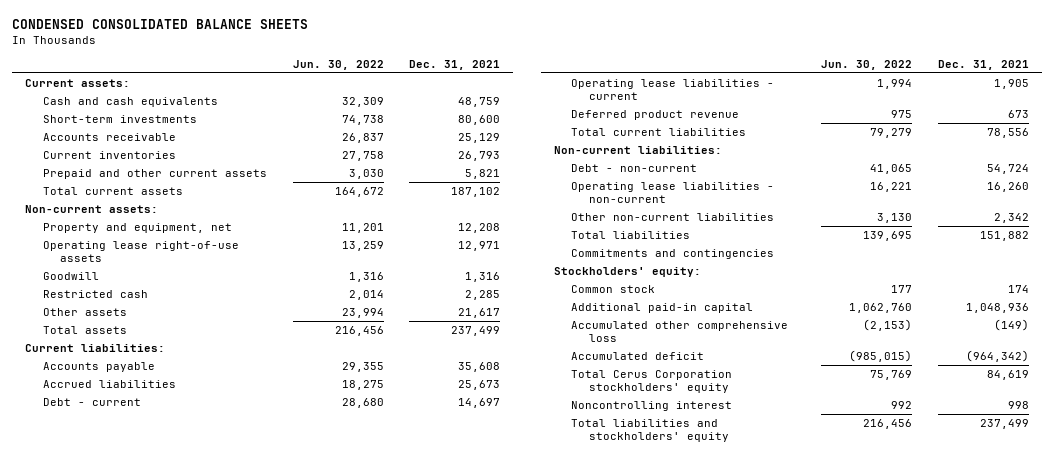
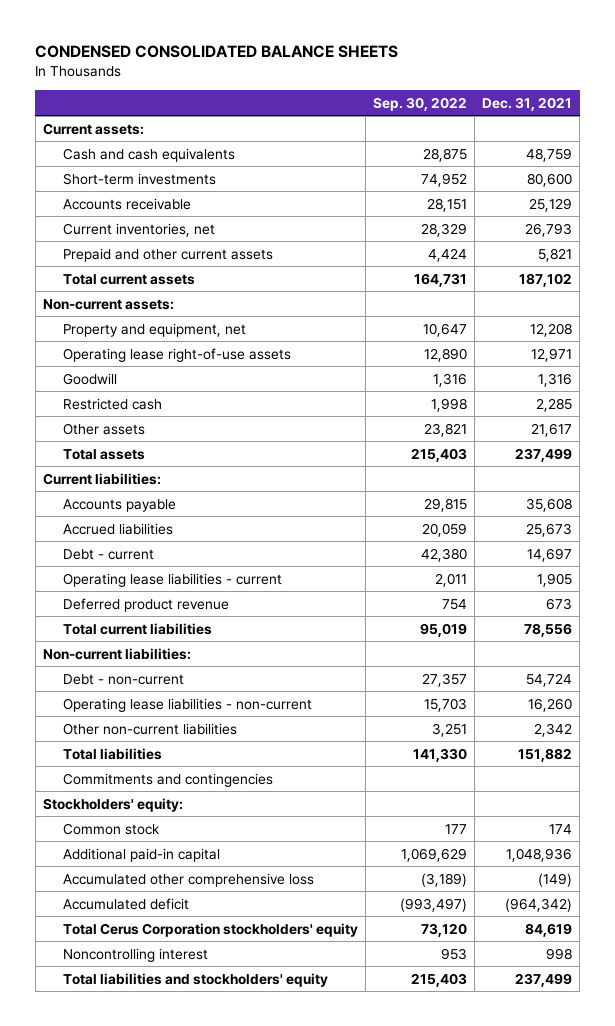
[292,59,384,70] Jun. 30, 2022 -> none
none -> [372,96,467,111] Sep. 30, 2022
[42,150,176,159] Current inventories -> [62,222,215,237] Current inventories, net

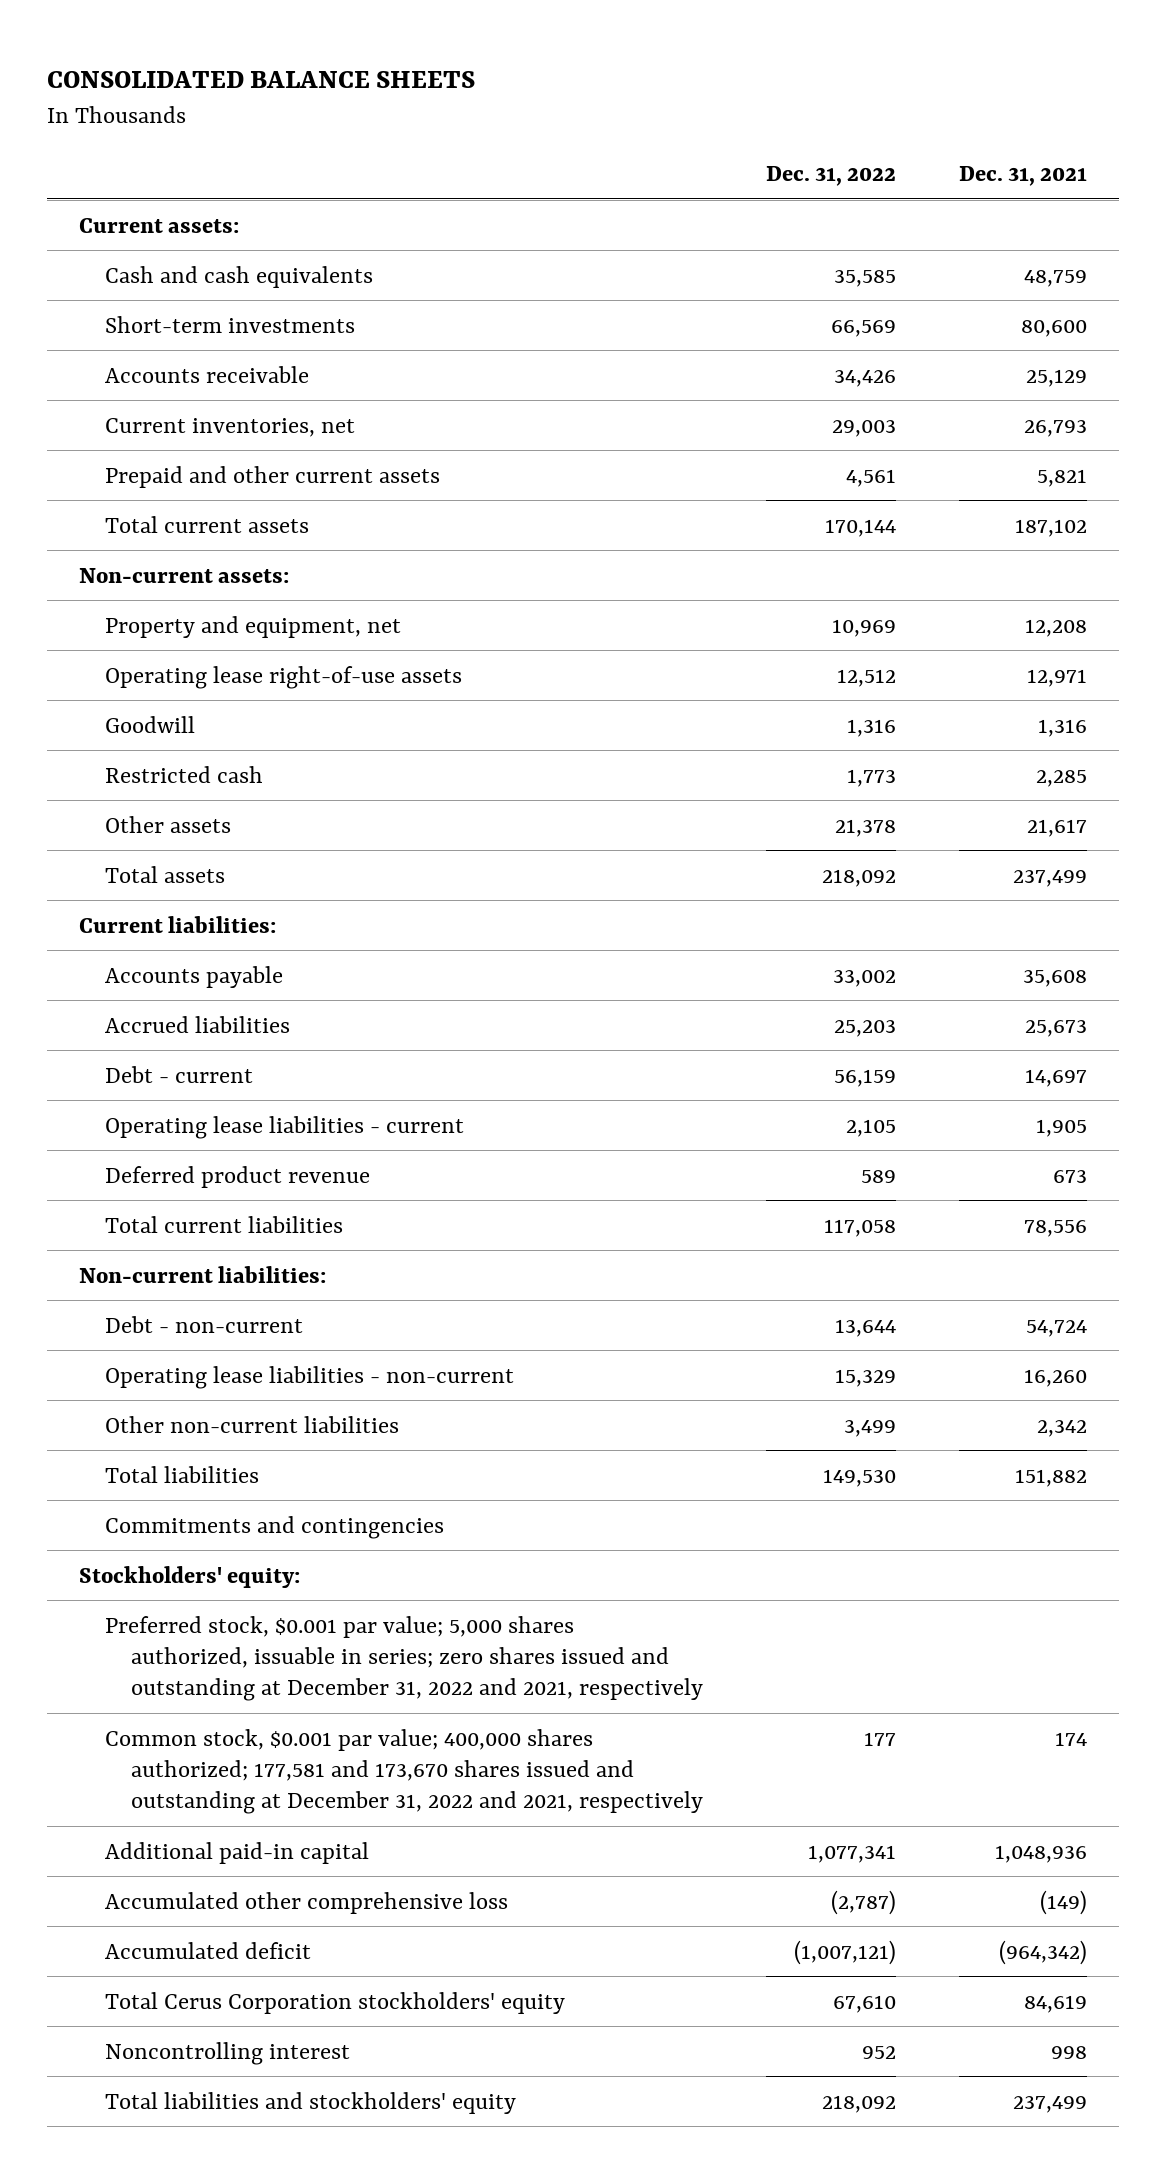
[35,45,399,59] CONDENSED CONSOLIDATED BALANCE SHEETS -> [47,70,476,88] CONSOLIDATED BALANCE SHEETS
[372,96,467,111] Sep. 30, 2022 -> none
none -> [766,166,897,187] Dec. 31, 2022
none -> [105,1615,704,1701] Preferred stock, $0.001 par value; 5,000 shares authorized, issuable in series; zero shares issued and outstanding at December 31, 2022 and 2021, respectively
[62,822,160,835] Common stock -> [105,1728,704,1814] Common stock, $0.001 par value; 400,000 shares authorized; 177,581 and 173,670 shares issued and outstanding at December 31, 2022 and 2021, respectively

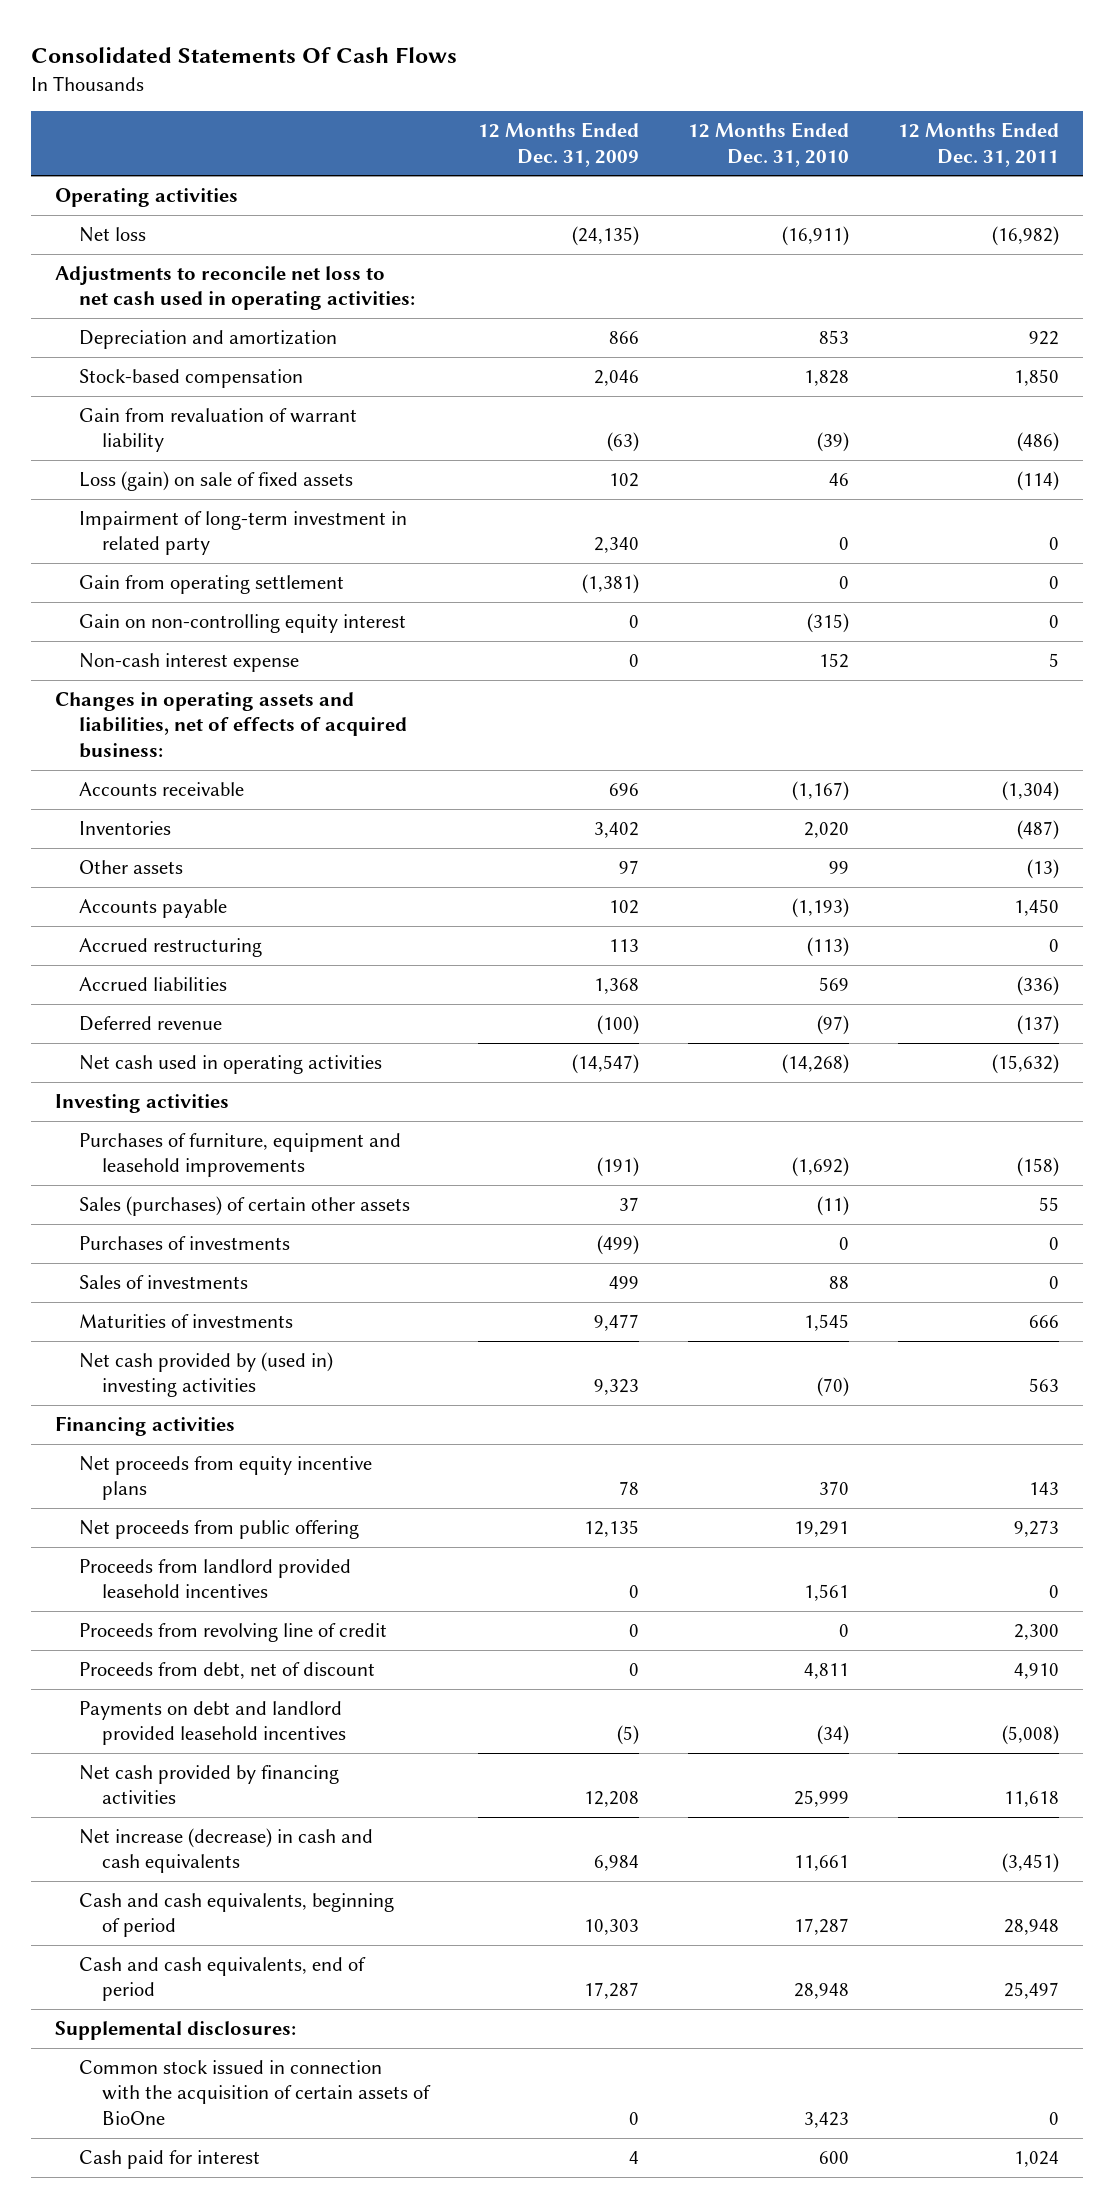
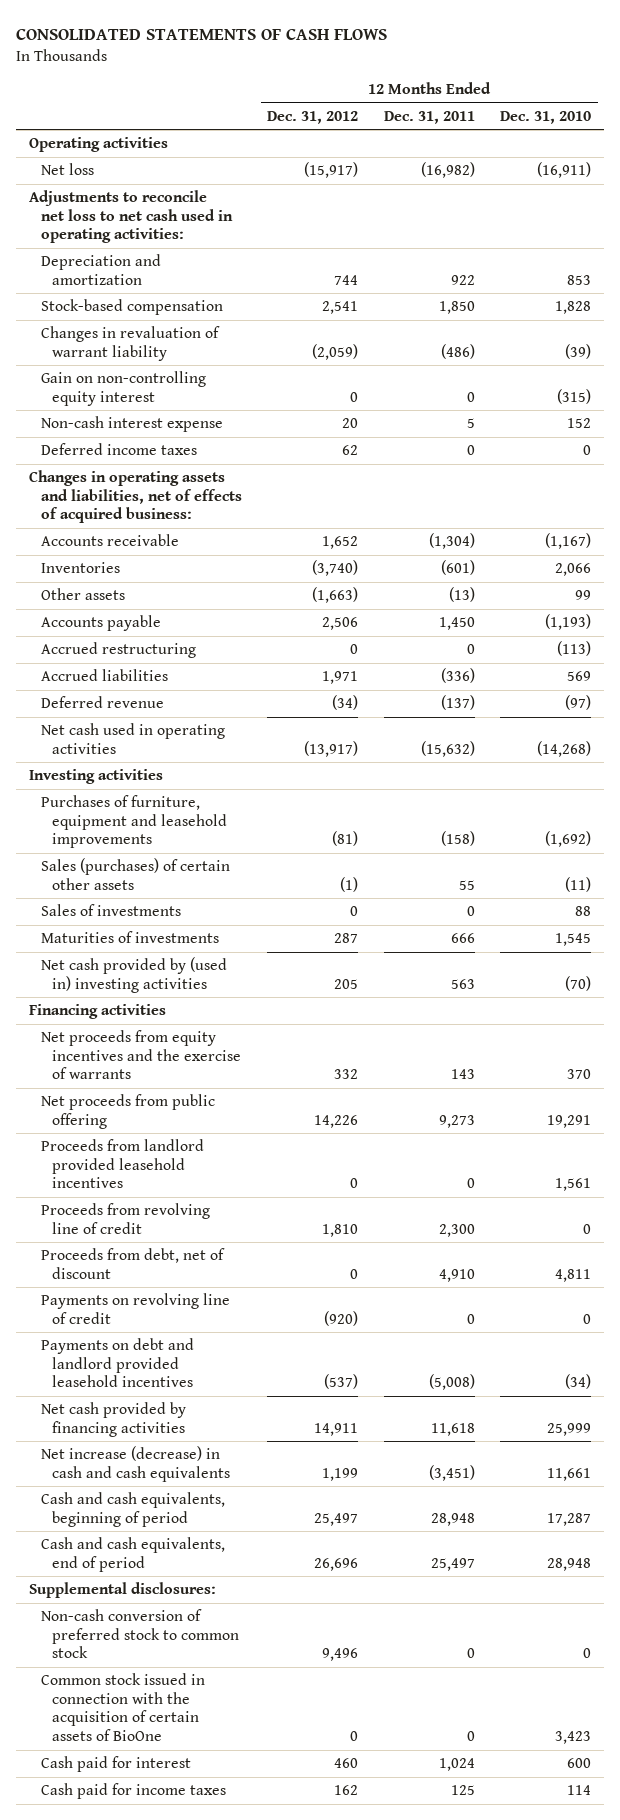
[30,46,457,63] Consolidated Statements Of Cash Flows -> [16,28,388,40] CONSOLIDATED STATEMENTS OF CASH FLOWS
[477,122,639,167] 12 Months Ended Dec. 31, 2009 -> none
none -> [267,110,359,124] Dec. 31, 2012
[78,471,353,492] Loss (gain) on sale of fixed assets -> none
[78,511,407,556] Impairment of long-term investment in related party -> none
[78,575,344,595] Gain from operating settlement -> none
[78,408,357,453] Gain from revaluation of warrant liability -> [40,326,220,361] Changes in revaluation of warrant liability
none -> [40,443,197,456] Deferred income taxes
[803,822,849,839] 2,020 -> [555,563,592,577] 2,066
[1016,820,1059,841] (487) -> [440,560,475,576] (601)
[78,1236,290,1251] Purchases of investments -> none
[78,1456,372,1501] Net proceeds from equity incentive plans -> [40,1030,242,1080] Net proceeds from equity incentives and the exercise of warrants
none -> [40,1293,230,1324] Payments on revolving line of credit
none -> [40,1609,240,1659] Non-cash conversion of preferred stock to common stock
none -> [40,1783,226,1800] Cash paid for income taxes

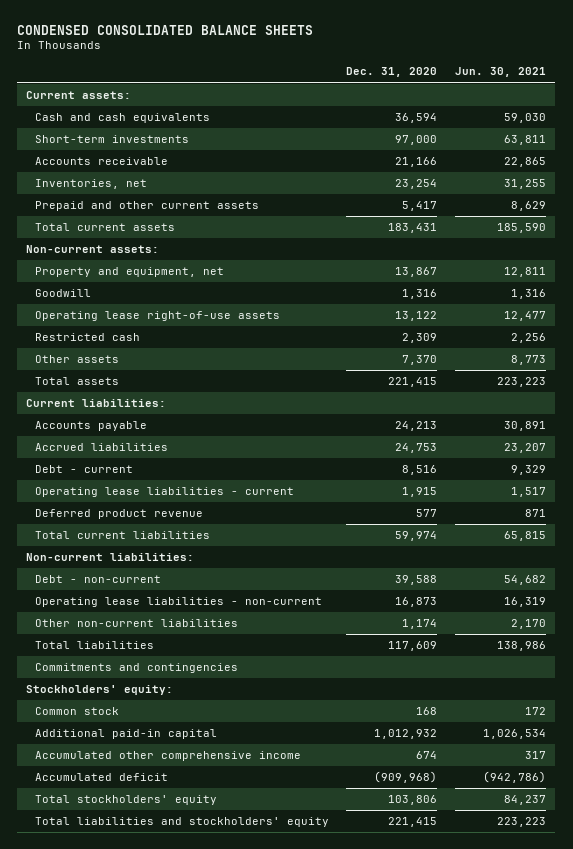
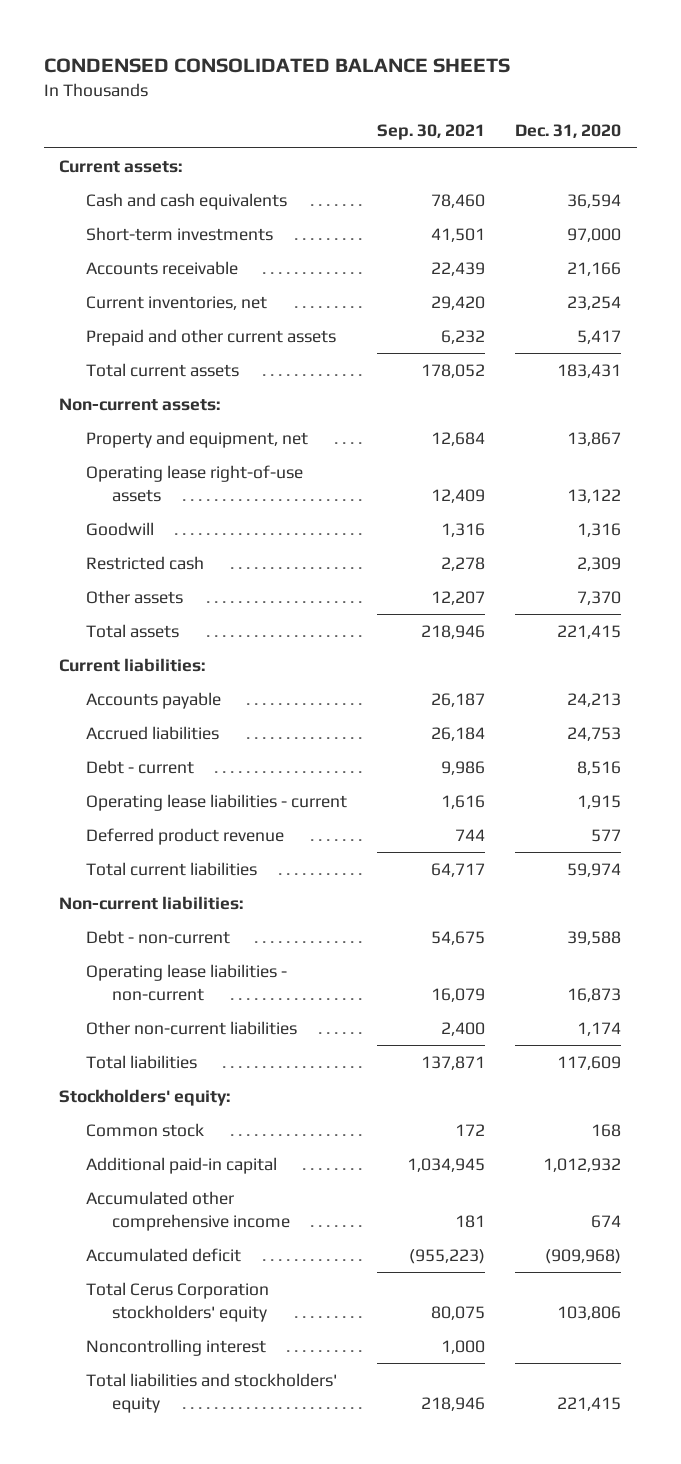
[455,67,547,78] Jun. 30, 2021 -> none
none -> [377,124,486,141] Sep. 30, 2021
[34,179,147,190] Inventories, net -> [85,295,267,310] Current inventories, net
[34,289,91,298] Goodwill -> [85,521,154,536] Goodwill
[34,663,238,674] Commitments and contingencies -> none
[34,795,217,806] Total stockholders' equity -> [85,1281,269,1322] Total Cerus Corporation stockholders' equity
none -> [85,1338,266,1356] Noncontrolling interest

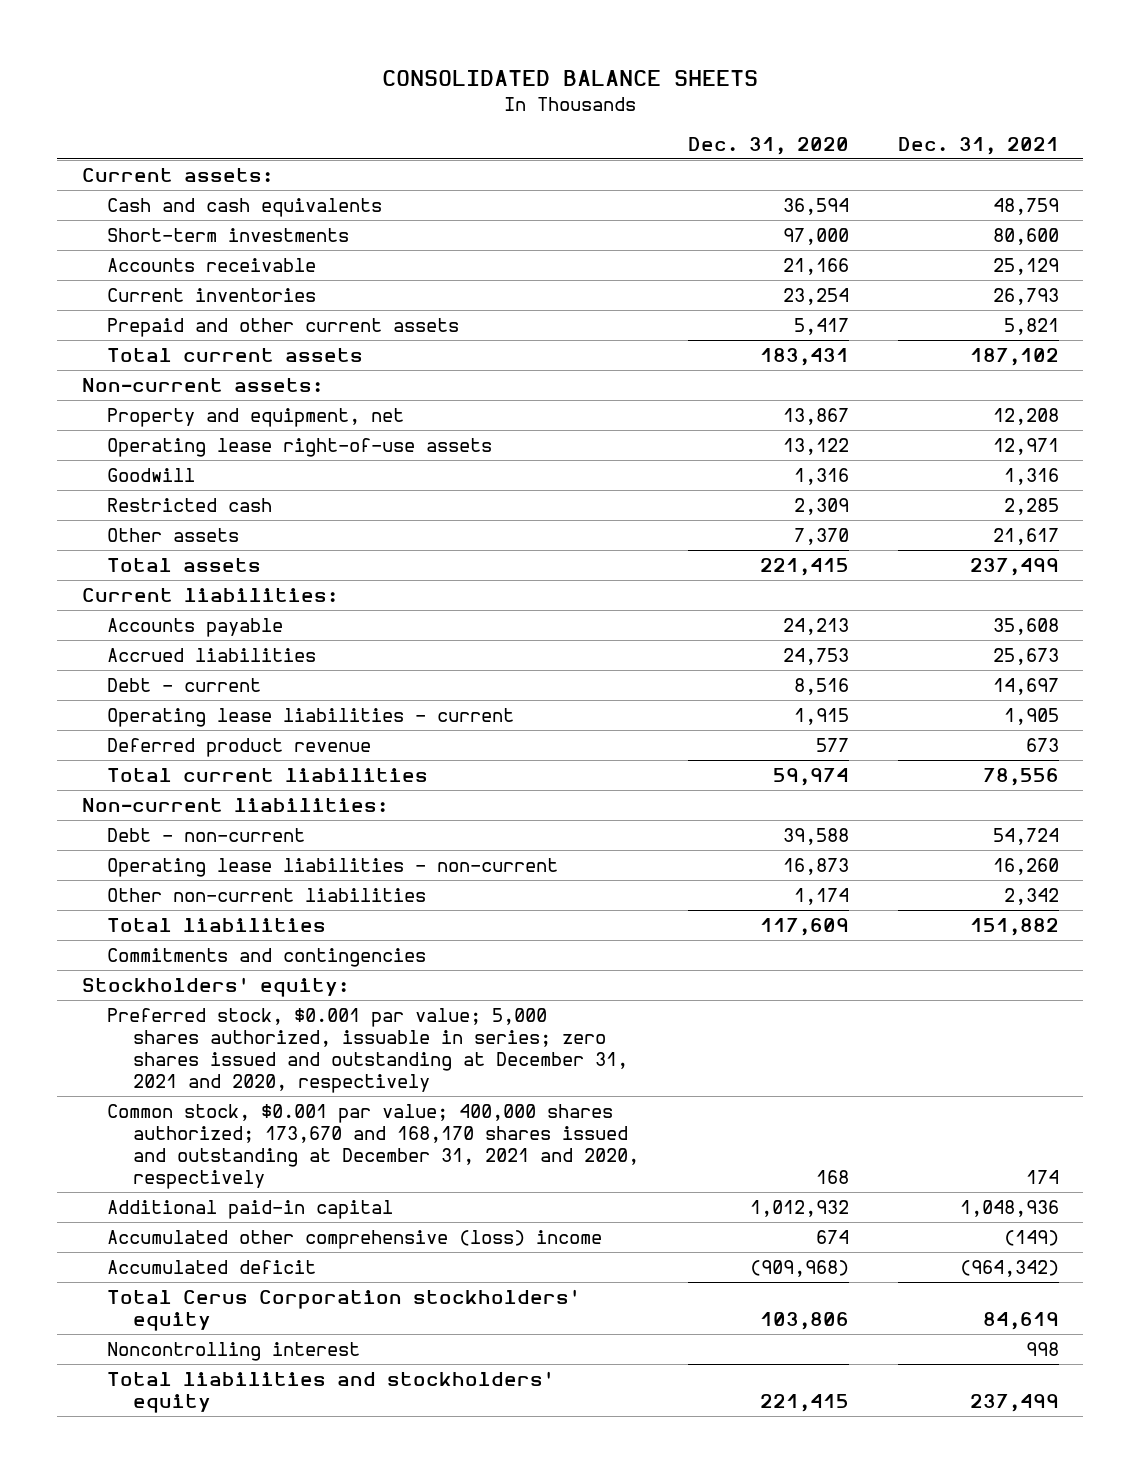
[44,57,511,73] CONDENSED CONSOLIDATED BALANCE SHEETS -> [382,69,759,86] CONSOLIDATED BALANCE SHEETS
[377,124,486,141] Sep. 30, 2021 -> none
none -> [897,136,1059,155] Dec. 31, 2021
[85,295,267,310] Current inventories, net -> [107,287,317,302] Current inventories
none -> [107,947,427,967] Commitments and contingencies
none -> [107,1007,628,1093] Preferred stock, $0.001 par value; 5,000 shares authorized, issuable in series; zero shares issued and outstanding at December 31, 2021 and 2020, respectively
[85,1122,204,1137] Common stock -> [107,1103,639,1189] Common stock, $0.001 par value; 400,000 shares authorized; 173,670 and 168,170 shares issued and outstanding at December 31, 2021 and 2020, respectively
[85,1190,291,1231] Accumulated other comprehensive income -> [107,1229,603,1249] Accumulated other comprehensive (loss) income

